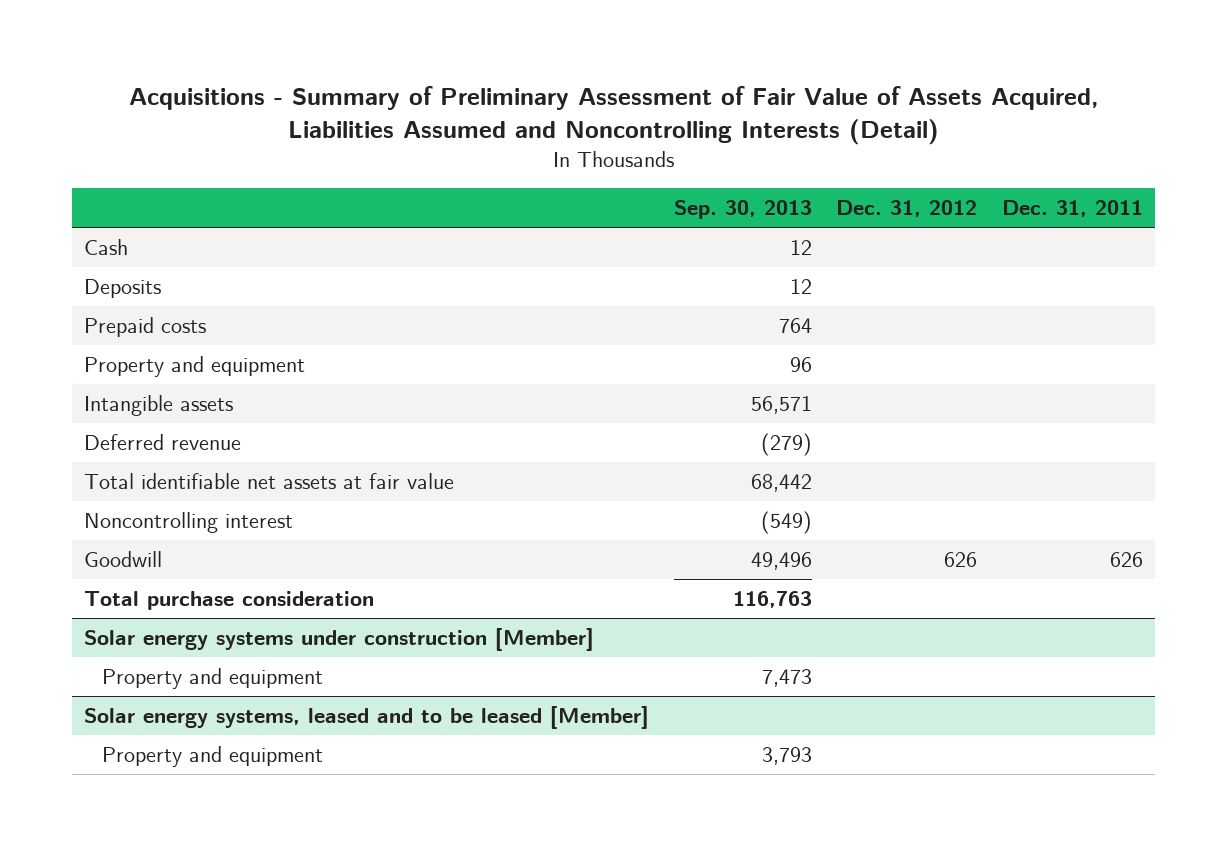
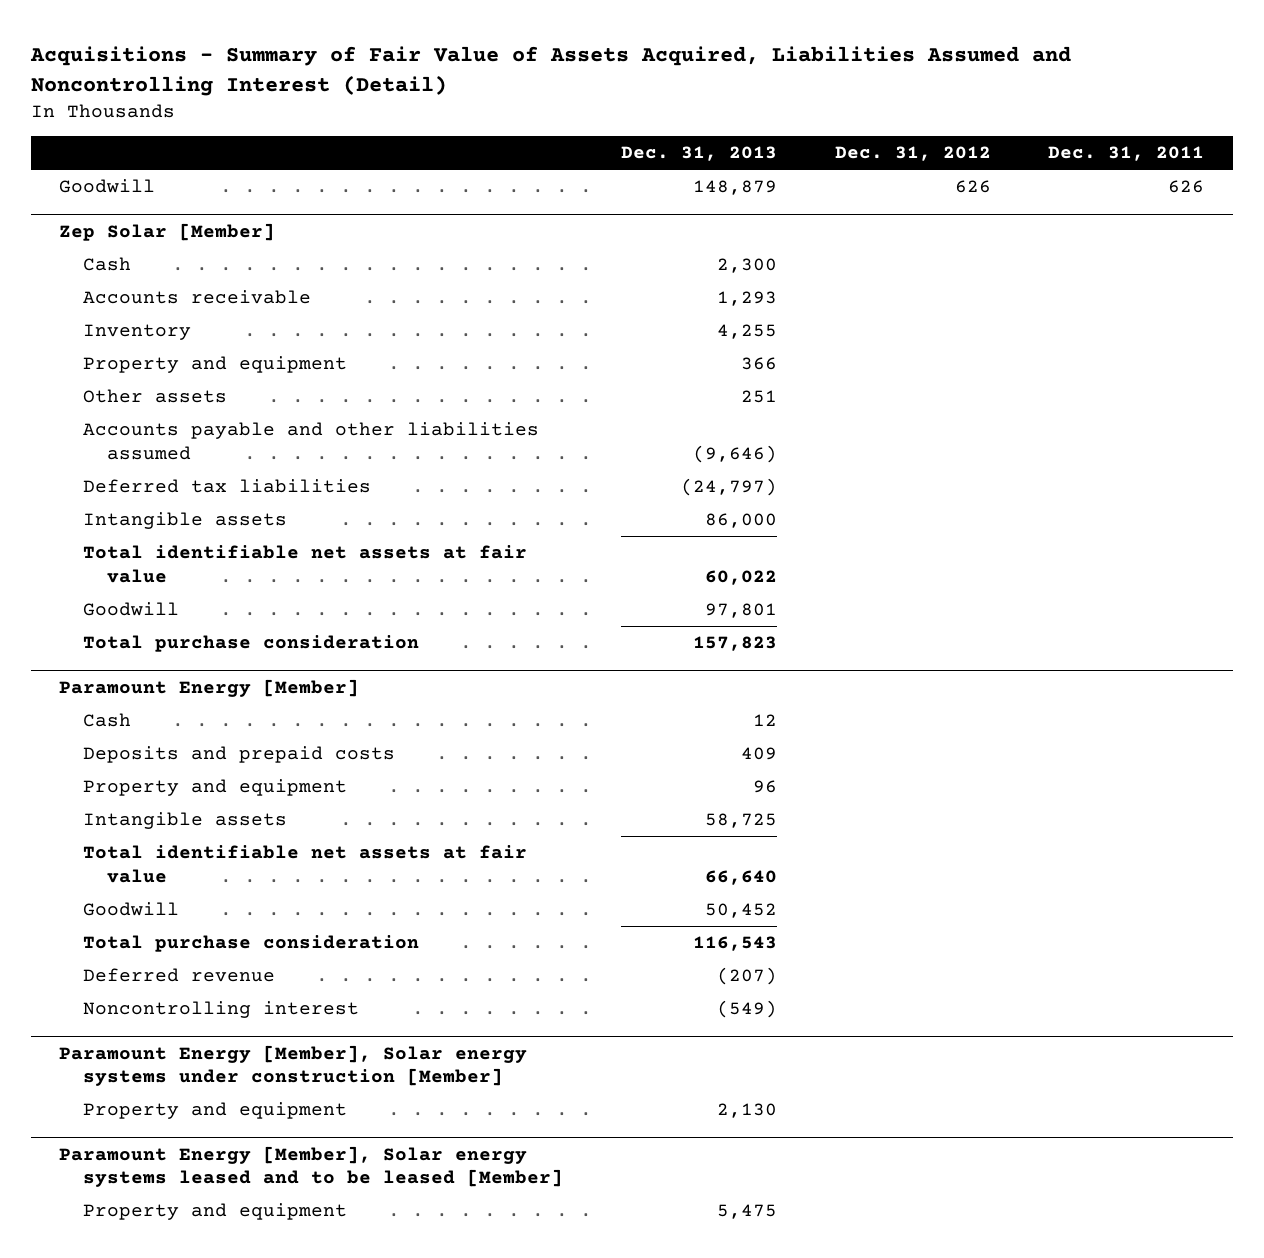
[128,85,1099,146] Acquisitions - Summary of Preliminary Assessment of Fair Value of Assets Acquired, Liabilities Assumed and Noncontrolling Interests (Detail) -> [29,45,1071,96] Acquisitions - Summary of Fair Value of Assets Acquired, Liabilities Assumed and Noncontrolling Interest (Detail)
[673,199,812,219] Sep. 30, 2013 -> none
none -> [620,146,777,162] Dec. 31, 2013
[84,238,129,255] Cash -> none
[84,278,162,298] Deposits -> none
[84,316,207,337] Prepaid costs -> none
[84,355,306,377] Property and equipment -> none
[84,394,234,416] Intangible assets -> none
[84,433,242,450] Deferred revenue -> none
[84,472,455,489] Total identifiable net assets at fair value -> none
[84,511,294,533] Noncontrolling interest -> none
[84,590,375,610] Total purchase consideration -> none
none -> [59,222,276,241] Zep Solar [Member]
none -> [83,257,132,272] Cash
none -> [83,290,312,305] Accounts receivable
none -> [83,324,192,341] Inventory
none -> [83,356,348,374] Property and equipment
none -> [83,389,228,404] Other assets
none -> [83,422,540,460] Accounts payable and other liabilities assumed
none -> [83,479,372,494] Deferred tax liabilities
none -> [83,512,288,530] Intangible assets
none -> [83,545,528,583] Total identifiable net assets at fair value
none -> [83,602,180,617] Goodwill
none -> [83,635,420,653] Total purchase consideration
none -> [59,678,360,697] Paramount Energy [Member]
none -> [83,713,132,728] Cash
none -> [83,746,396,764] Deposits and prepaid costs
none -> [83,779,348,797] Property and equipment
none -> [83,812,288,830] Intangible assets
none -> [83,845,528,883] Total identifiable net assets at fair value
none -> [83,902,180,917] Goodwill
none -> [83,935,420,953] Total purchase consideration
none -> [83,968,276,983] Deferred revenue
none -> [83,1001,360,1019] Noncontrolling interest
[84,627,595,651] Solar energy systems under construction [Member] -> [59,1044,528,1087] Paramount Energy [Member], Solar energy systems under construction [Member]
[84,705,650,729] Solar energy systems, leased and to be leased [Member] -> [59,1145,564,1188] Paramount Energy [Member], Solar energy systems leased and to be leased [Member]

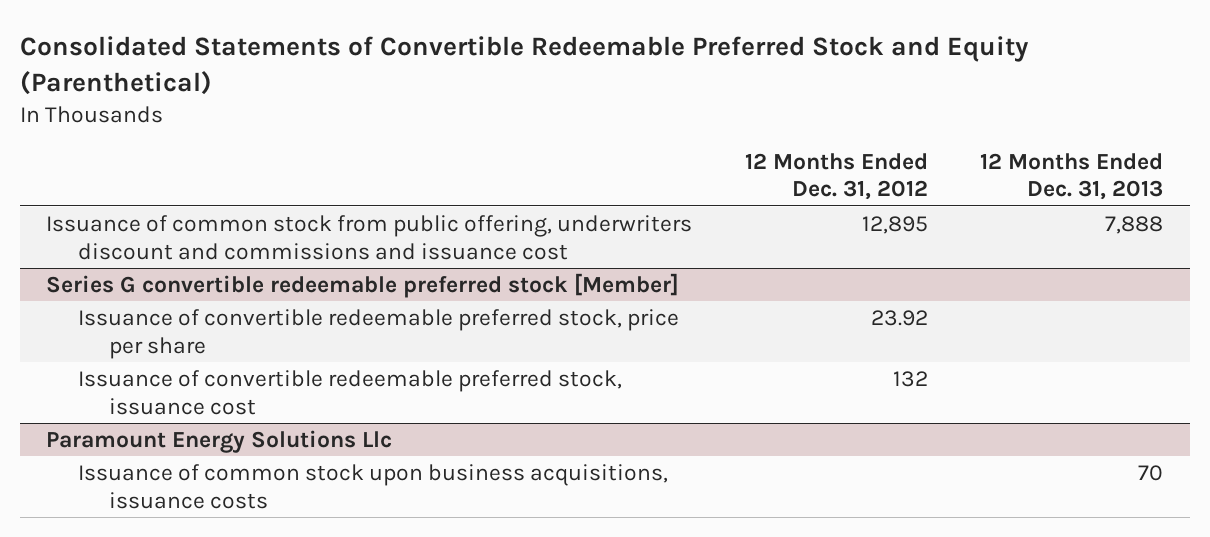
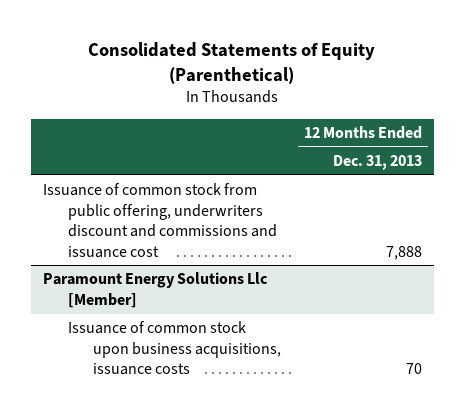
[20,36,1030,95] Consolidated Statements of Convertible Redeemable Preferred Stock and Equity (Parenthetical) -> [88,41,376,84] Consolidated Statements of Equity (Parenthetical)
[744,152,928,201] 12 Months Ended Dec. 31, 2012 -> none
[46,272,680,298] Series G convertible redeemable preferred stock [Member] -> none
[77,308,679,359] Issuance of convertible redeemable preferred stock, price per share -> none
[77,369,622,415] Issuance of convertible redeemable preferred stock, issuance cost -> none
[46,429,393,453] Paramount Energy Solutions Llc -> [42,272,268,308] Paramount Energy Solutions Llc [Member]

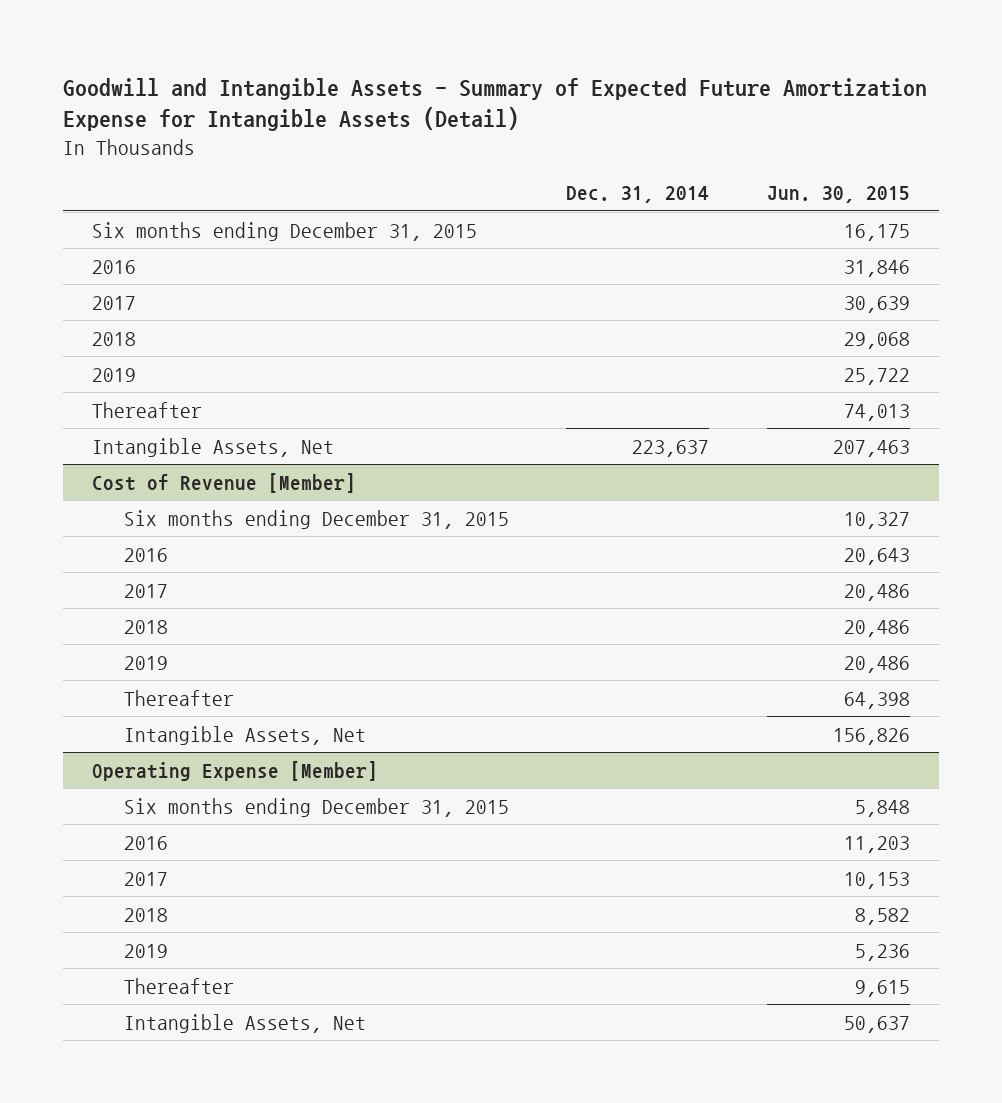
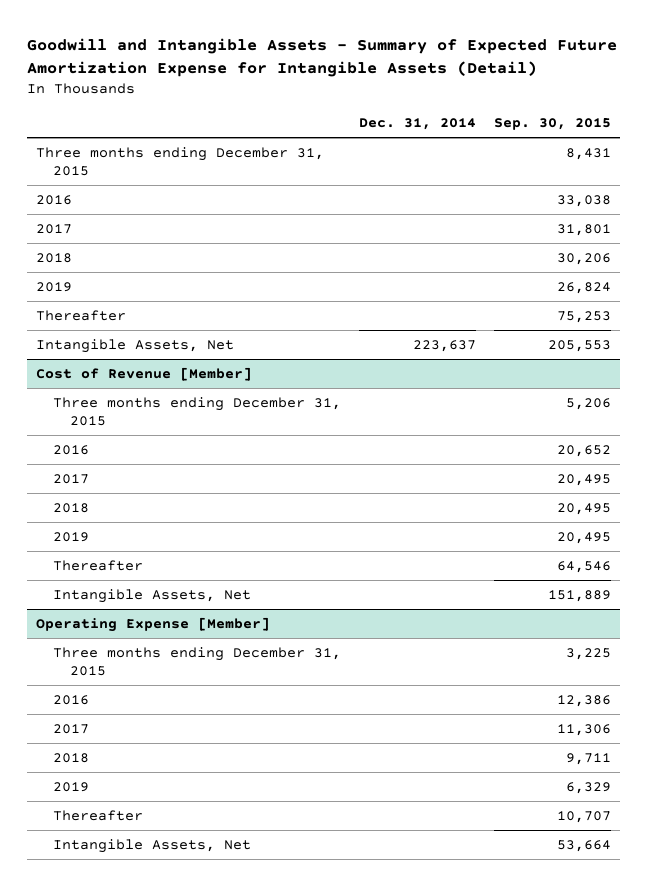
[766,185,910,203] Jun. 30, 2015 -> none
none -> [493,117,611,130] Sep. 30, 2015
[91,221,477,241] Six months ending December 31, 2015 -> [36,146,325,176] Three months ending December 31, 2015
[123,509,509,529] Six months ending December 31, 2015 -> [53,396,342,426] Three months ending December 31, 2015
[123,797,509,817] Six months ending December 31, 2015 -> [53,646,342,676] Three months ending December 31, 2015

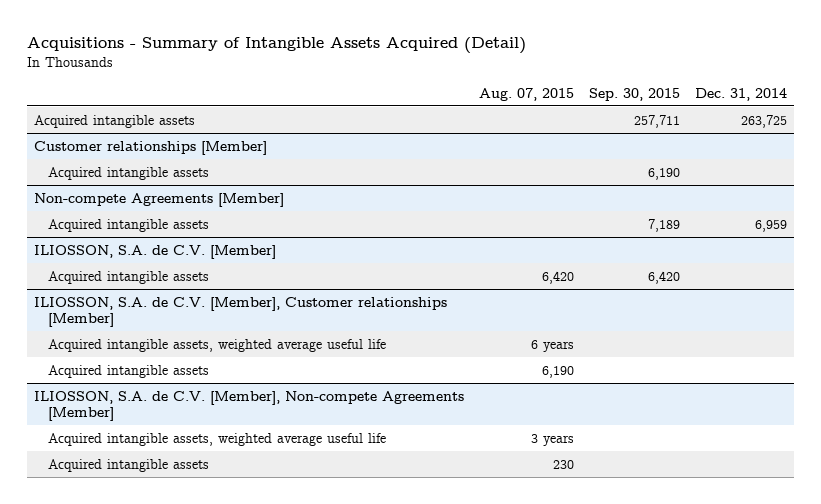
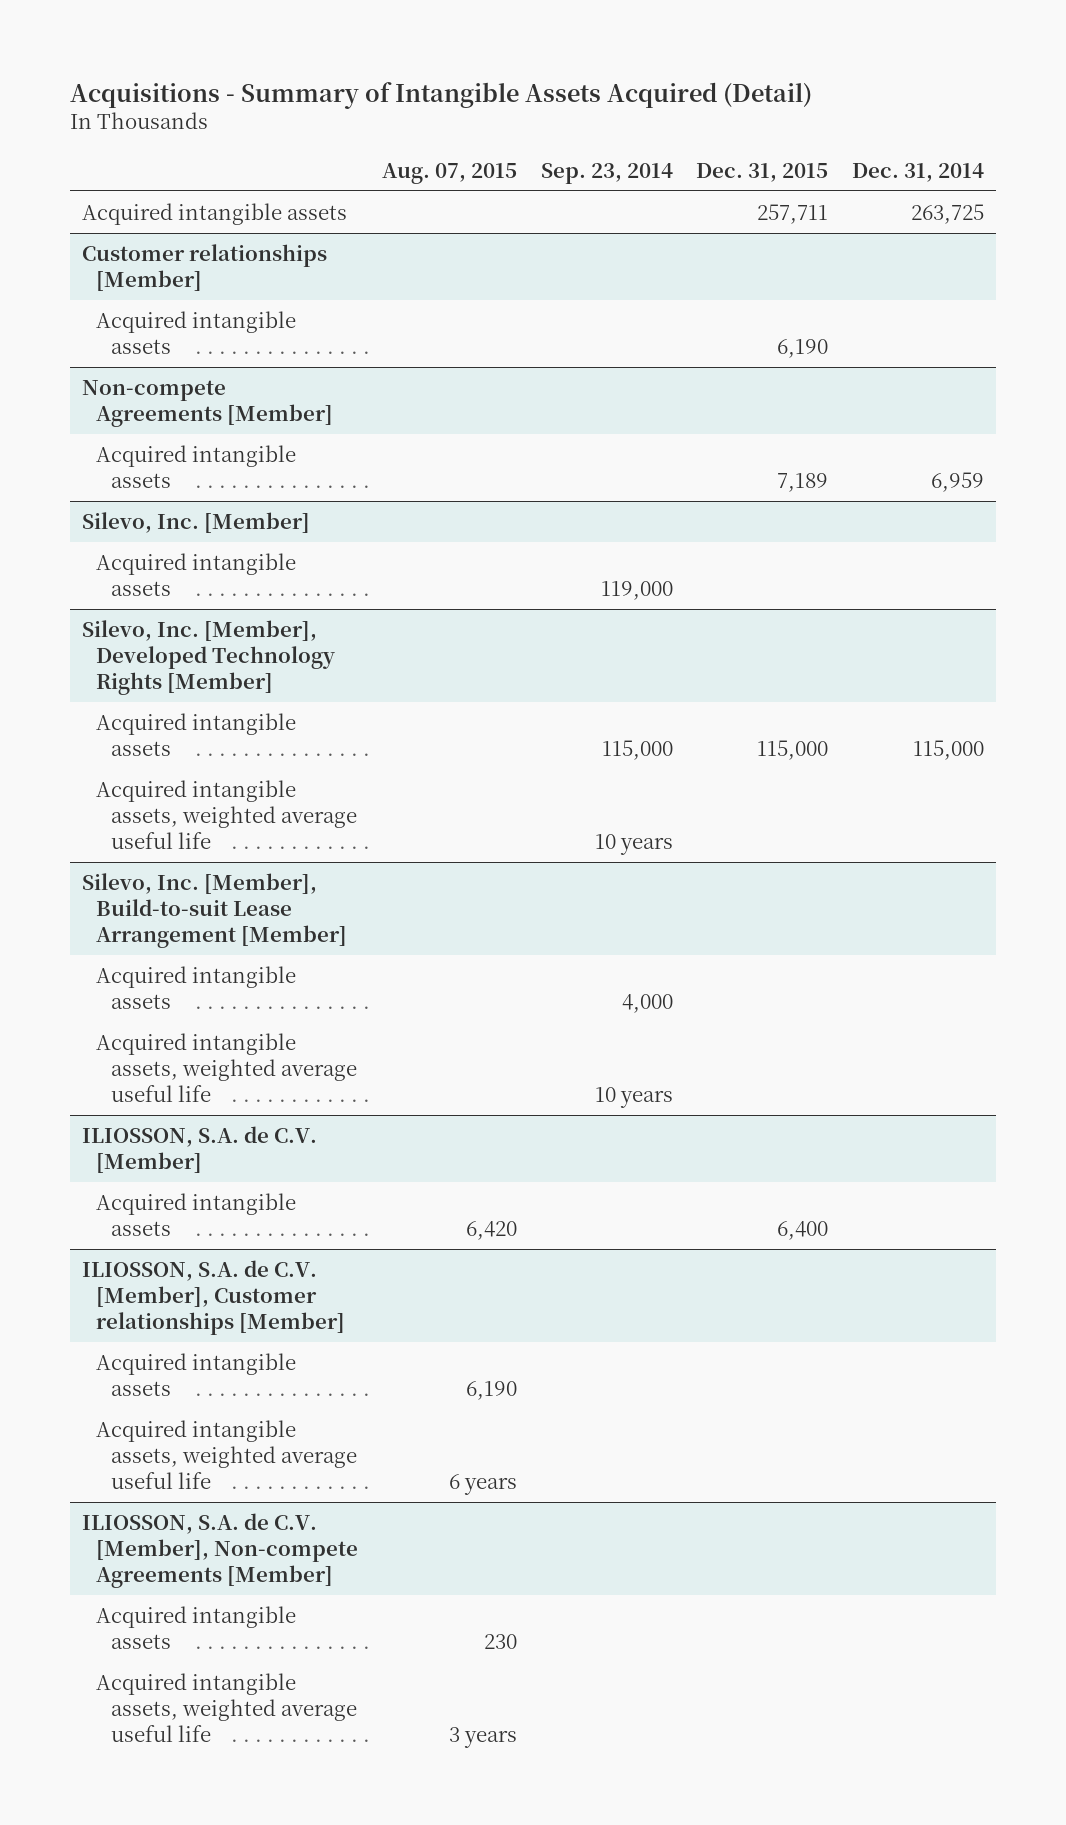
[589,87,681,101] Sep. 30, 2015 -> none
none -> [540,162,673,184] Sep. 23, 2014
none -> [696,162,829,182] Dec. 31, 2015
none -> [81,512,310,534] Silevo, Inc. [Member]
none -> [96,553,297,597] Acquired intangible assets
none -> [81,620,336,696] Silevo, Inc. [Member], Developed Technology Rights [Member]
none -> [96,713,297,757] Acquired intangible assets
none -> [96,780,357,850] Acquired intangible assets, weighted average useful life
none -> [81,873,348,949] Silevo, Inc. [Member], Build-to-suit Lease Arrangement [Member]
none -> [96,966,297,1010] Acquired intangible assets
none -> [96,1033,357,1103] Acquired intangible assets, weighted average useful life
[48,338,387,352] Acquired intangible assets, weighted average useful life -> [96,1420,357,1490] Acquired intangible assets, weighted average useful life
[48,432,387,446] Acquired intangible assets, weighted average useful life -> [96,1673,357,1743] Acquired intangible assets, weighted average useful life

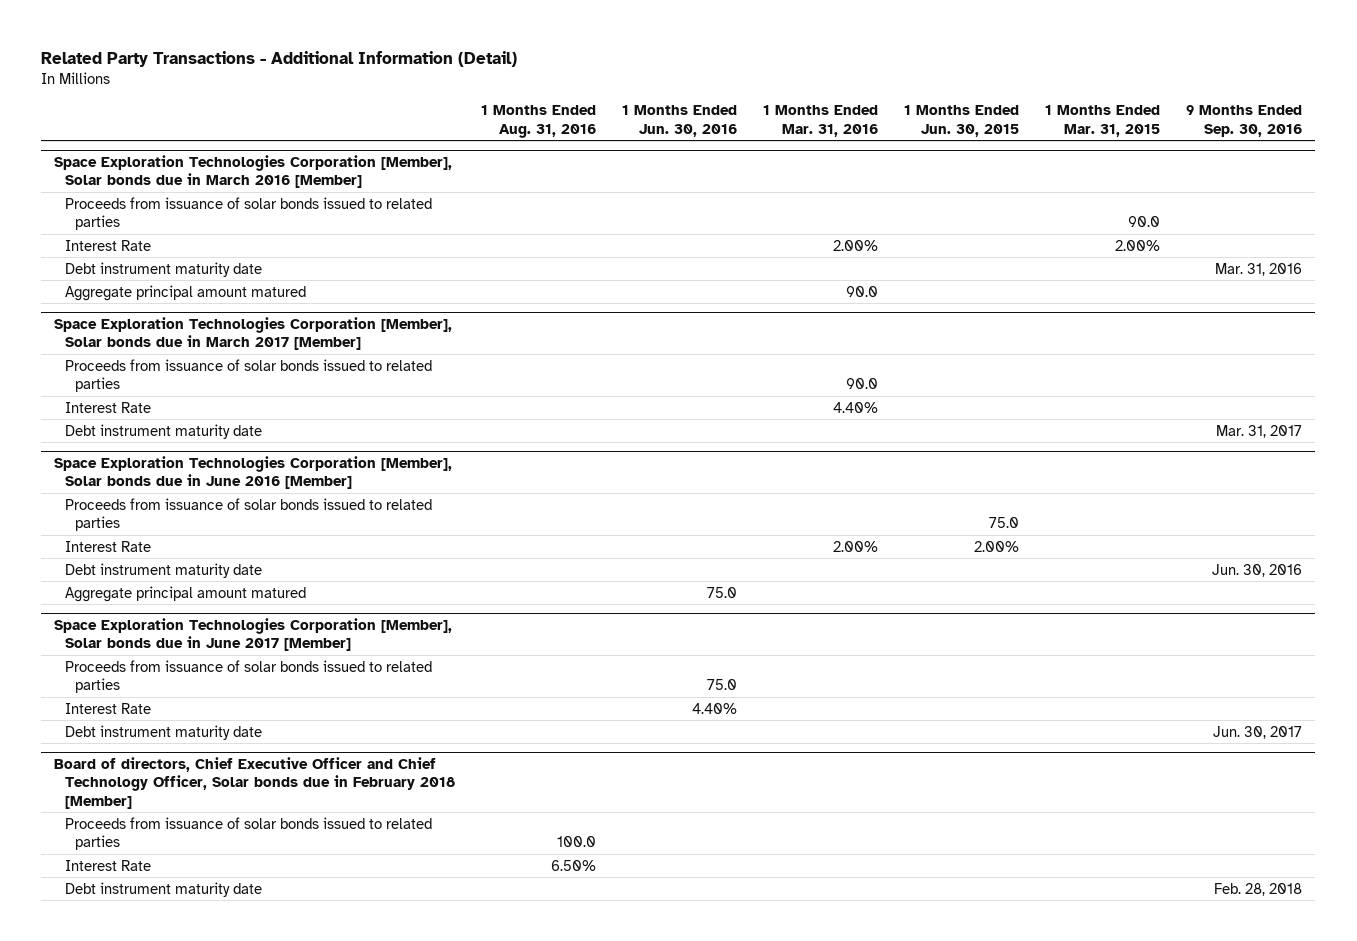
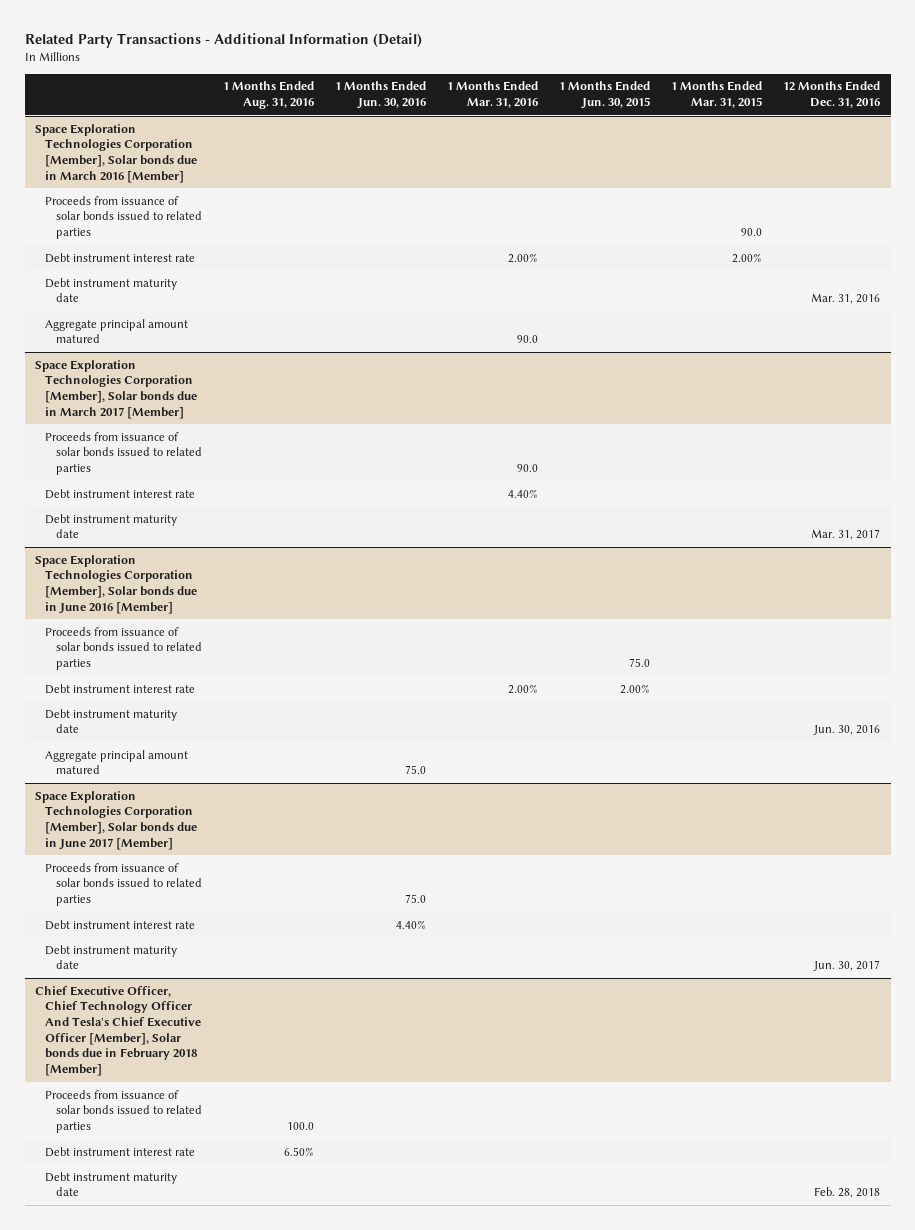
[1186,105,1303,137] 9 Months Ended Sep. 30, 2016 -> none
none -> [783,81,881,108] 12 Months Ended Dec. 31, 2016
[64,239,151,251] Interest Rate -> [45,252,196,263] Debt instrument interest rate
[64,401,151,413] Interest Rate -> [45,488,196,499] Debt instrument interest rate
[64,540,151,552] Interest Rate -> [45,683,196,694] Debt instrument interest rate
[64,702,151,714] Interest Rate -> [45,919,196,930] Debt instrument interest rate
[54,756,455,809] Board of directors, Chief Executive Officer and Chief Technology Officer, Solar bonds due in February 2018 [Member] -> [35,985,202,1077] Chief Executive Officer, Chief Technology Officer And Tesla's Chief Executive Officer [Member], Solar bonds due in February 2018 [Member]
[64,859,151,871] Interest Rate -> [45,1146,196,1157] Debt instrument interest rate

